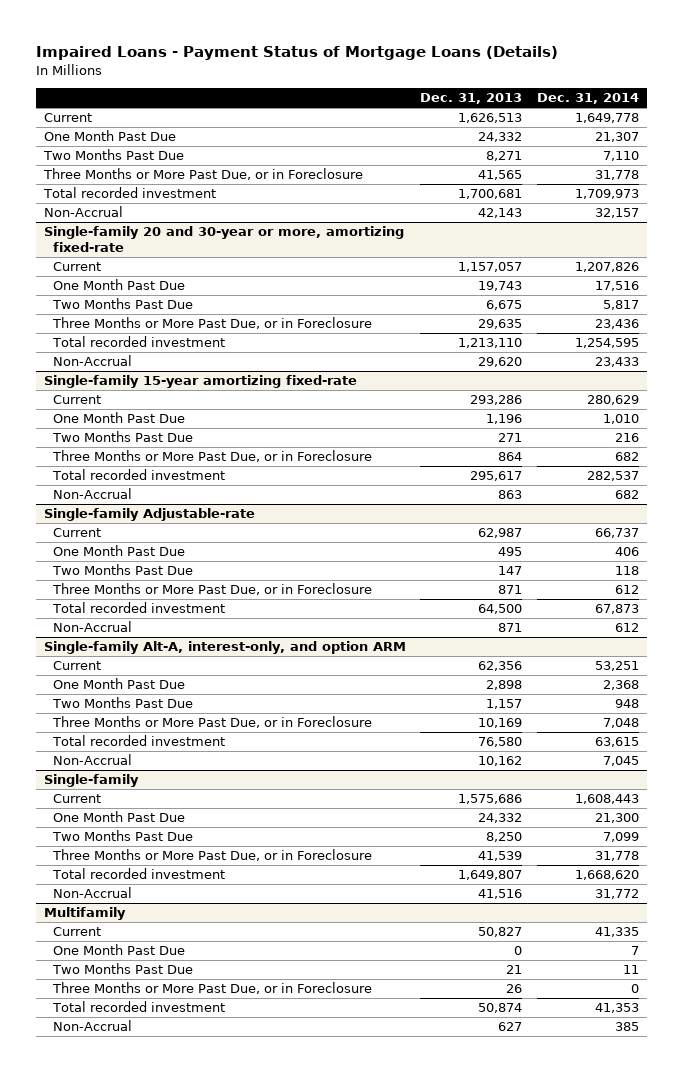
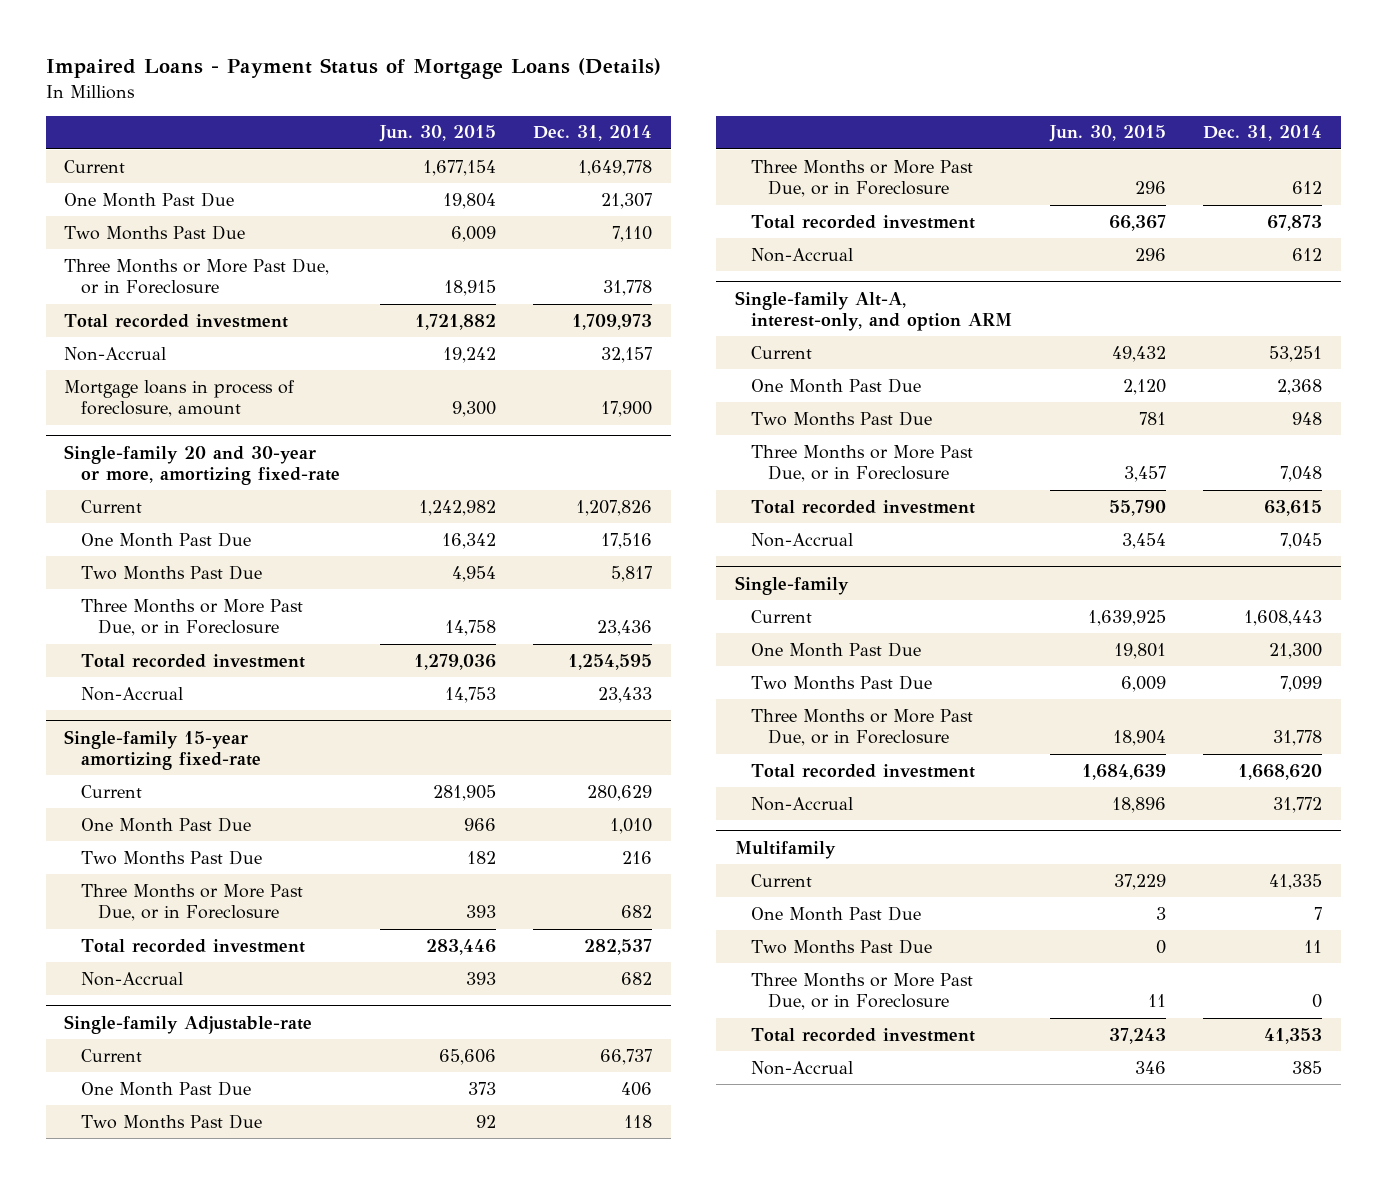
[420,93,523,105] Dec. 31, 2013 -> none
none -> [378,125,496,143] Jun. 30, 2015
none -> [64,379,296,418] Mortgage loans in process of foreclosure, amount

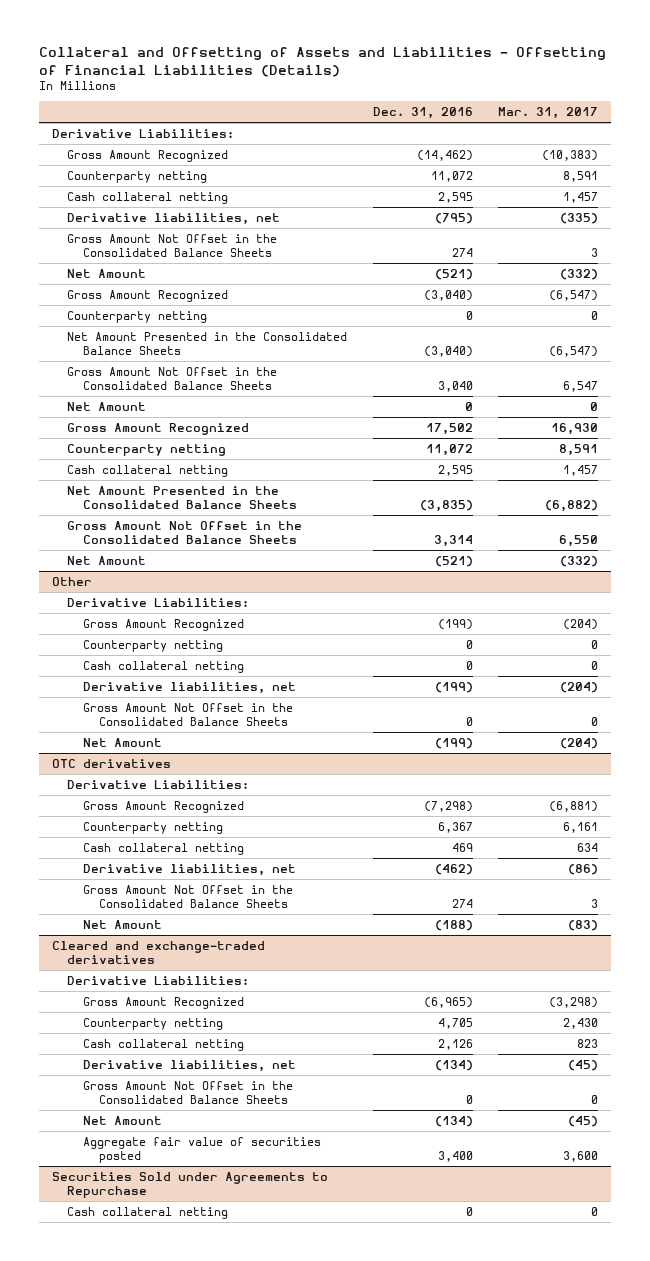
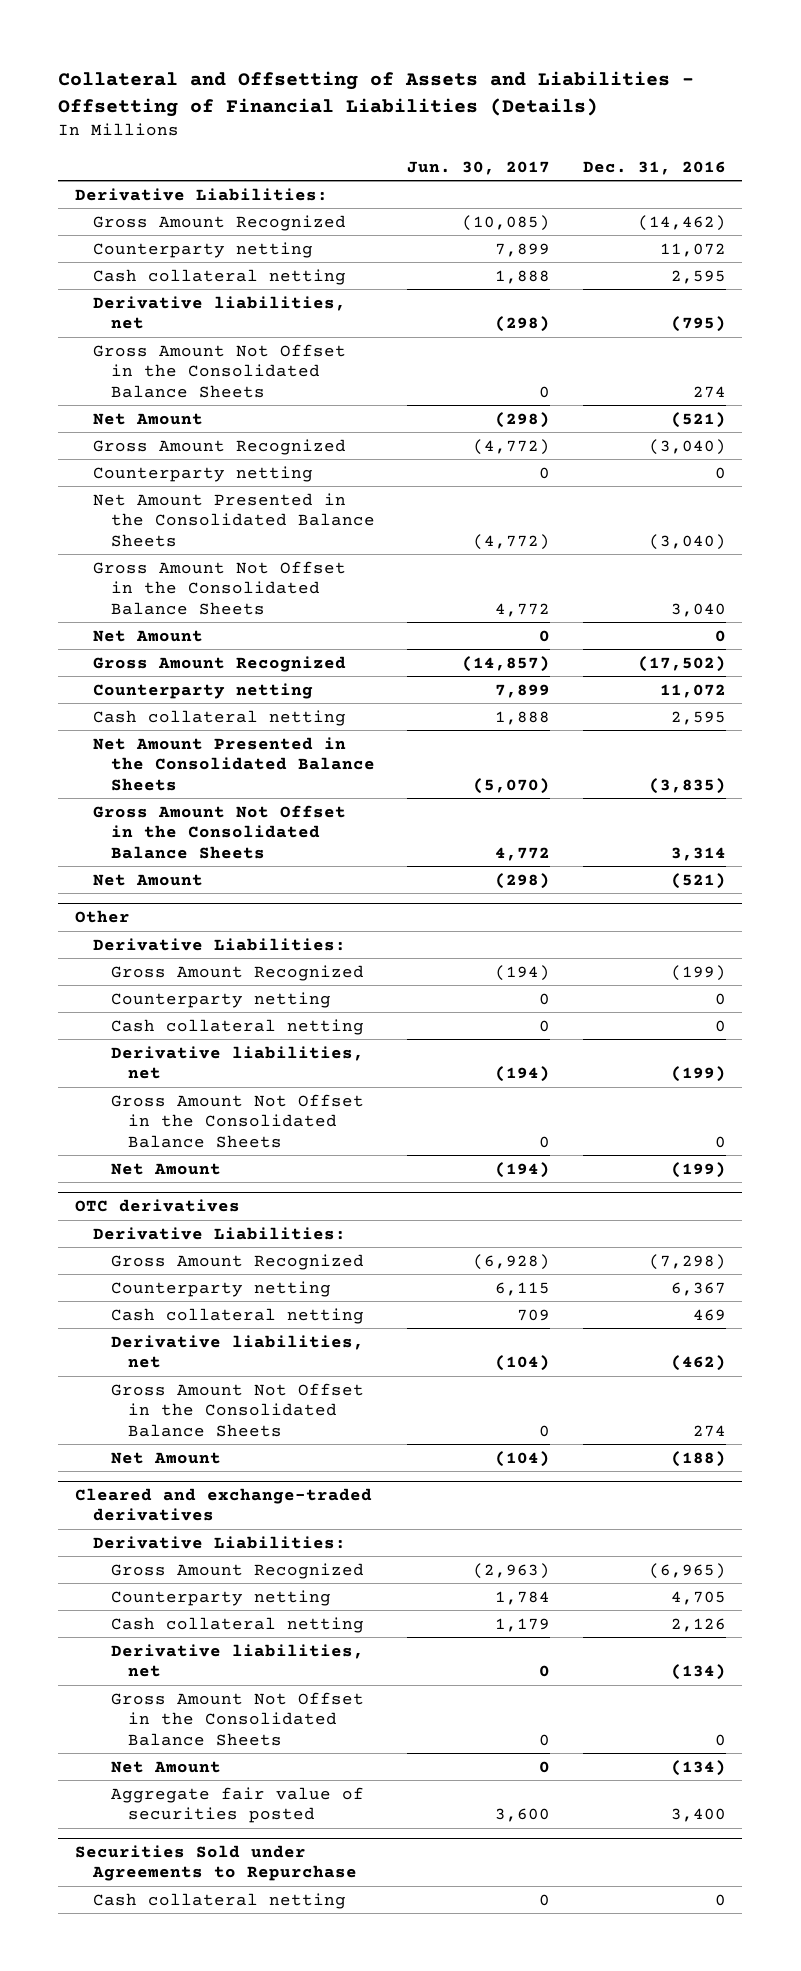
[498,107,599,120] Mar. 31, 2017 -> none
none -> [407,160,551,175] Jun. 30, 2017
[425,422,473,435] 17,502 -> [637,655,726,672] (17,502)

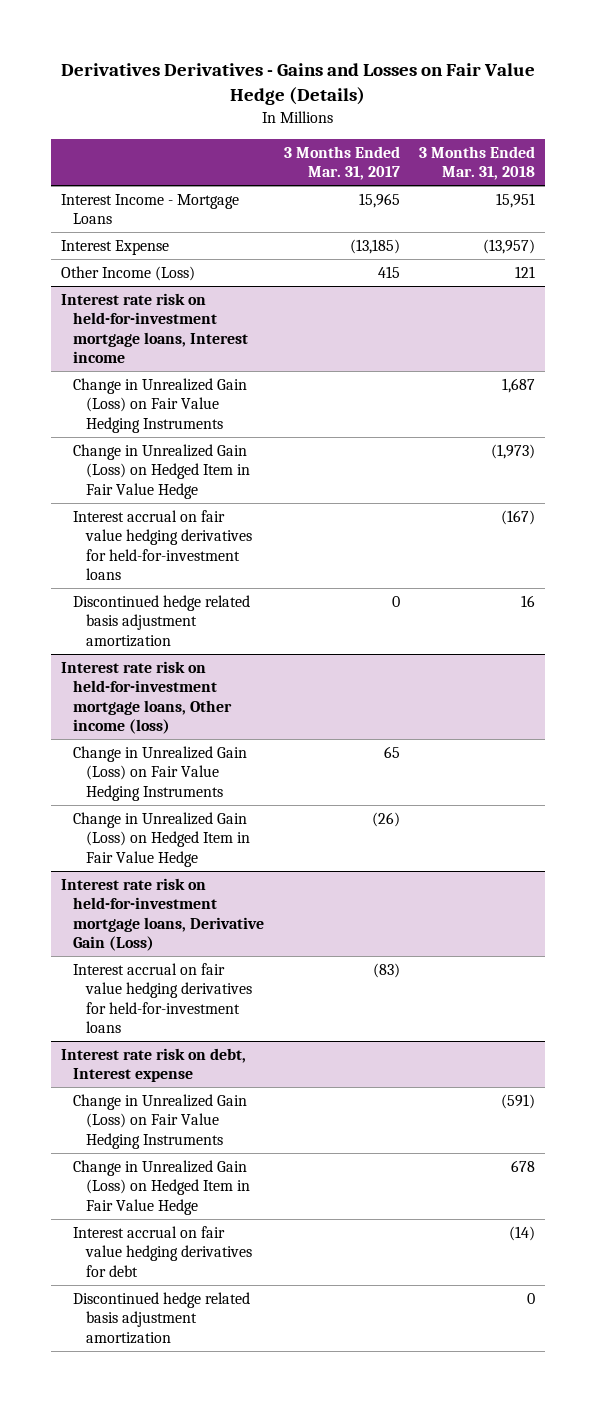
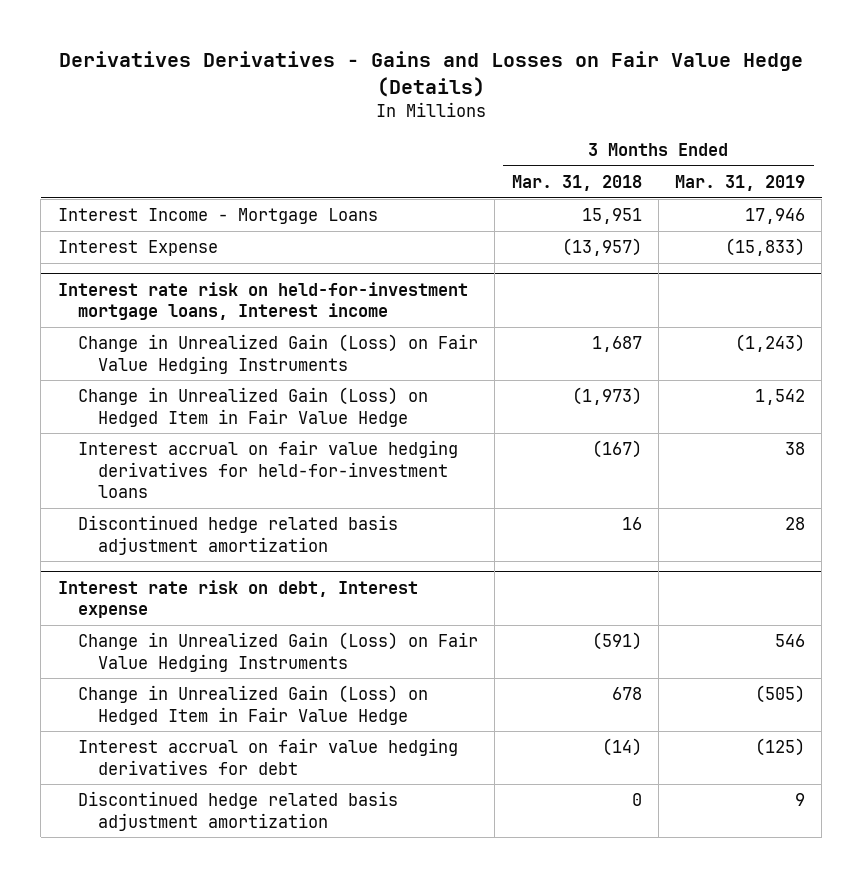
[283,146,400,181] 3 Months Ended Mar. 31, 2017 -> none
none -> [675,174,806,191] Mar. 31, 2019
[60,266,195,282] Other Income (Loss) -> none
[60,661,233,734] Interest rate risk on held-for-investment mortgage loans, Other income (loss) -> none
[73,746,248,801] Change in Unrealized Gain (Loss) on Fair Value Hedging Instruments -> none
[73,812,251,867] Change in Unrealized Gain (Loss) on Hedged Item in Fair Value Hedge -> none
[60,878,265,951] Interest rate risk on held-for-investment mortgage loans, Derivative Gain (Loss) -> none
[73,963,253,1033] Interest accrual on fair value hedging derivatives for held-for-investment loans -> none

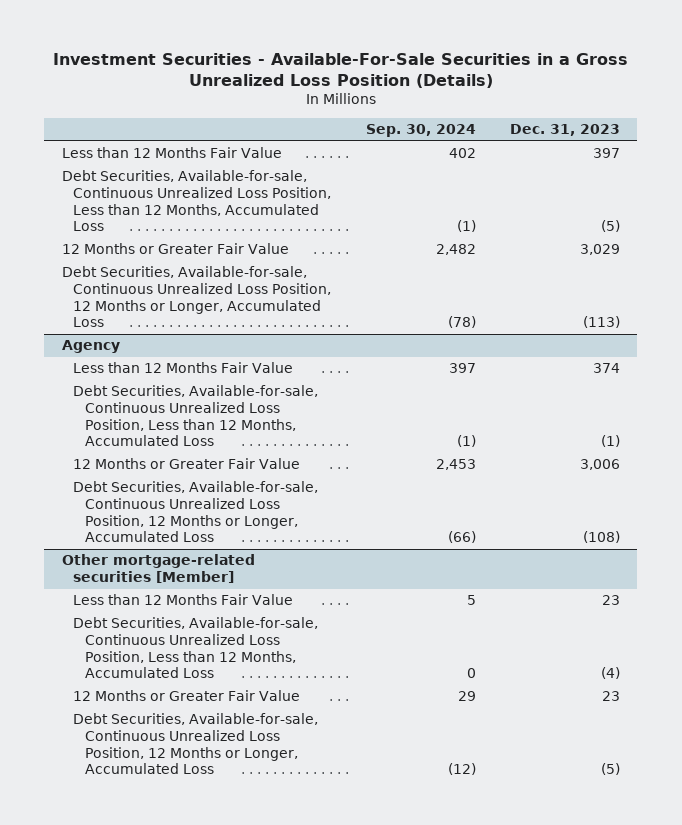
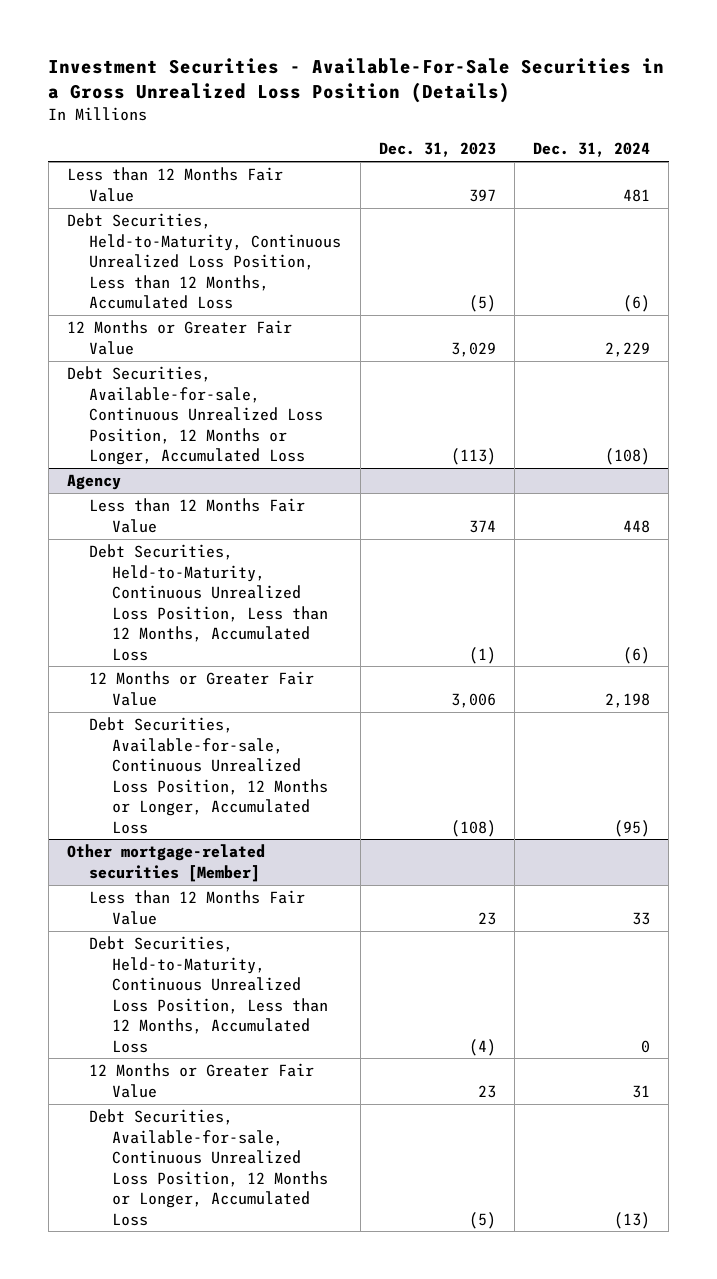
[365,124,476,138] Sep. 30, 2024 -> none
none -> [533,142,651,158] Dec. 31, 2024
[61,170,332,232] Debt Securities, Available-for-sale, Continuous Unrealized Loss Position, Less than 12 Months, Accumulated Loss -> [66,213,342,310] Debt Securities, Held-to-Maturity, Continuous Unrealized Loss Position, Less than 12 Months, Accumulated Loss
[73,385,319,447] Debt Securities, Available-for-sale, Continuous Unrealized Loss Position, Less than 12 Months, Accumulated Loss -> [89,544,328,661] Debt Securities, Held-to-Maturity, Continuous Unrealized Loss Position, Less than 12 Months, Accumulated Loss
[73,617,319,679] Debt Securities, Available-for-sale, Continuous Unrealized Loss Position, Less than 12 Months, Accumulated Loss -> [89,936,328,1053] Debt Securities, Held-to-Maturity, Continuous Unrealized Loss Position, Less than 12 Months, Accumulated Loss

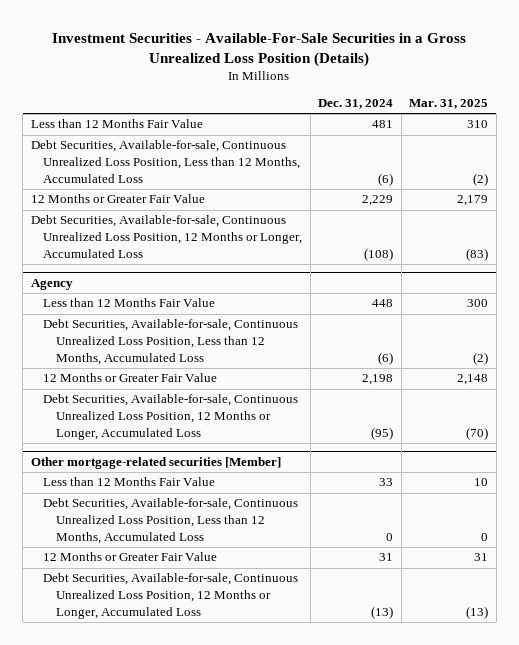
[378,142,496,158] Dec. 31, 2023 -> none
none -> [409,99,489,110] Mar. 31, 2025
[66,213,342,310] Debt Securities, Held-to-Maturity, Continuous Unrealized Loss Position, Less than 12 Months, Accumulated Loss -> [30,140,301,183] Debt Securities, Available-for-sale, Continuous Unrealized Loss Position, Less than 12 Months, Accumulated Loss
[89,544,328,661] Debt Securities, Held-to-Maturity, Continuous Unrealized Loss Position, Less than 12 Months, Accumulated Loss -> [43,319,299,365] Debt Securities, Available-for-sale, Continuous Unrealized Loss Position, Less than 12 Months, Accumulated Loss
[89,936,328,1053] Debt Securities, Held-to-Maturity, Continuous Unrealized Loss Position, Less than 12 Months, Accumulated Loss -> [43,498,299,544] Debt Securities, Available-for-sale, Continuous Unrealized Loss Position, Less than 12 Months, Accumulated Loss

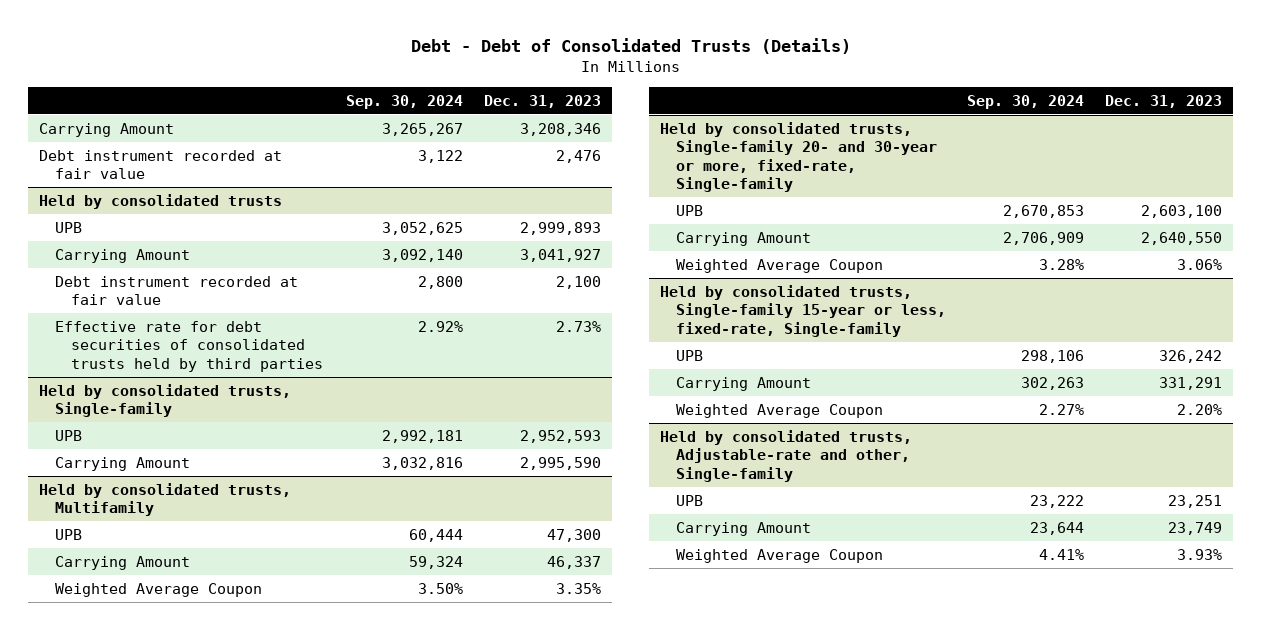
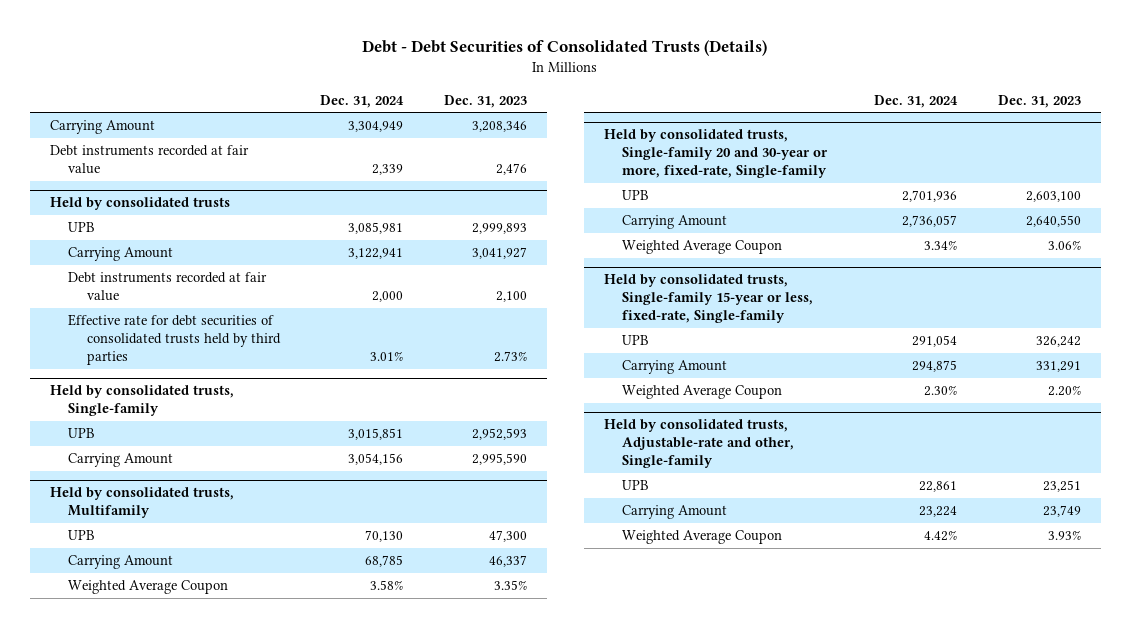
[410,37,851,54] Debt - Debt of Consolidated Trusts (Details) -> [362,40,768,57] Debt - Debt Securities of Consolidated Trusts (Details)
[346,94,464,109] Sep. 30, 2024 -> none
none -> [320,94,405,108] Dec. 31, 2024
[39,149,283,180] Debt instrument recorded at fair value -> [49,145,249,175] Debt instruments recorded at fair value
[54,275,298,306] Debt instrument recorded at fair value -> [68,272,268,302] Debt instruments recorded at fair value
[660,121,937,193] Held by consolidated trusts, Single-family 20- and 30-year or more, fixed-rate, Single-family -> [603,129,829,179] Held by consolidated trusts, Single-family 20 and 30-year or more, fixed-rate, Single-family

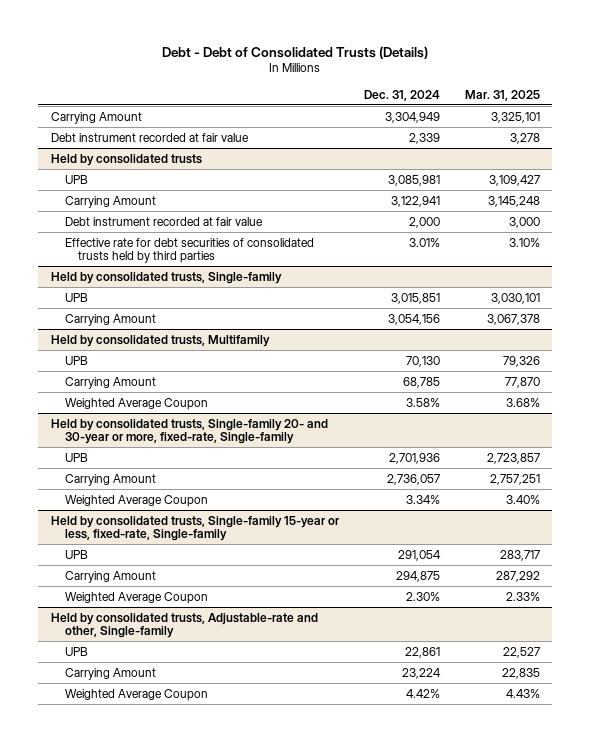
[362,40,768,57] Debt - Debt Securities of Consolidated Trusts (Details) -> [162,45,429,59] Debt - Debt of Consolidated Trusts (Details)
[443,94,527,108] Dec. 31, 2023 -> none
none -> [464,89,540,101] Mar. 31, 2025
[49,145,249,175] Debt instruments recorded at fair value -> [50,132,249,142] Debt instrument recorded at fair value
[68,272,268,302] Debt instruments recorded at fair value -> [64,216,263,226] Debt instrument recorded at fair value
[603,129,829,179] Held by consolidated trusts, Single-family 20 and 30-year or more, fixed-rate, Single-family -> [50,418,328,445] Held by consolidated trusts, Single-family 20- and 30-year or more, fixed-rate, Single-family

